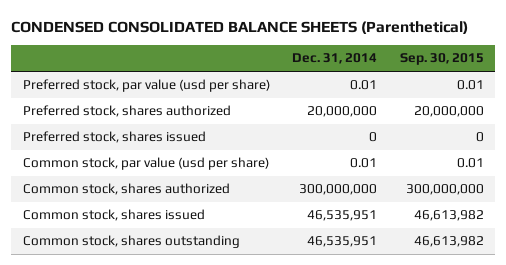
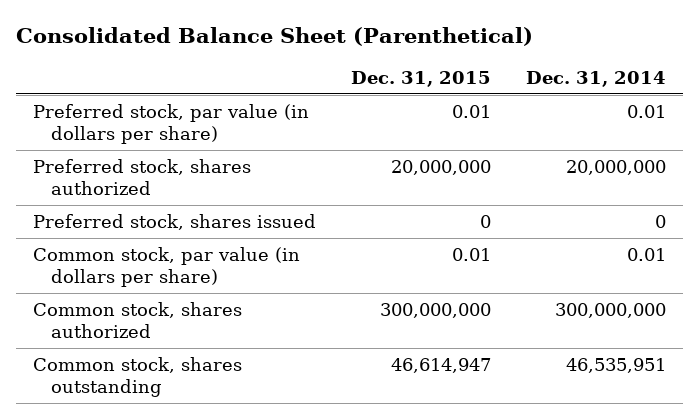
[11,20,469,34] CONDENSED CONSOLIDATED BALANCE SHEETS (Parenthetical) -> [15,27,533,47] Consolidated Balance Sheet (Parenthetical)
[399,53,484,66] Sep. 30, 2015 -> none
none -> [350,70,491,87] Dec. 31, 2015
[22,79,270,93] Preferred stock, par value (usd per share) -> [32,103,309,145] Preferred stock, par value (in dollars per share)
[22,157,269,171] Common stock, par value (usd per share) -> [32,246,300,288] Common stock, par value (in dollars per share)
[22,209,205,222] Common stock, shares issued -> none

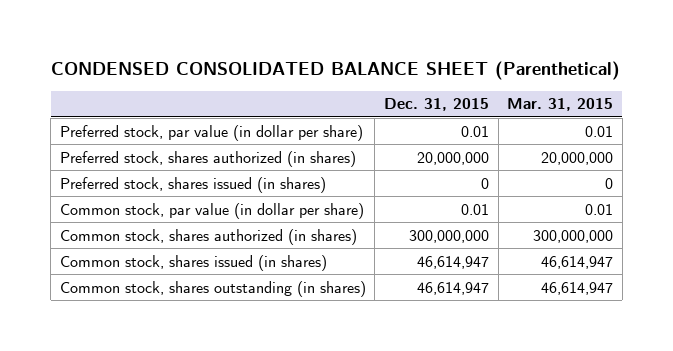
[15,27,533,47] Consolidated Balance Sheet (Parenthetical) -> [50,61,620,81] CONDENSED CONSOLIDATED BALANCE SHEET (Parenthetical)
[525,70,666,87] Dec. 31, 2014 -> none
none -> [507,98,614,112] Mar. 31, 2015
[32,103,309,145] Preferred stock, par value (in dollars per share) -> [59,124,363,141] Preferred stock, par value (in dollar per share)
[32,158,251,196] Preferred stock, shares authorized -> [59,150,356,167] Preferred stock, shares authorized (in shares)
[32,213,316,230] Preferred stock, shares issued -> [59,176,326,193] Preferred stock, shares issued (in shares)
[32,246,300,288] Common stock, par value (in dollars per share) -> [59,202,364,219] Common stock, par value (in dollar per share)
[32,301,242,339] Common stock, shares authorized -> [59,228,357,245] Common stock, shares authorized (in shares)
none -> [59,254,327,271] Common stock, shares issued (in shares)
[32,356,242,398] Common stock, shares outstanding -> [59,280,366,297] Common stock, shares outstanding (in shares)

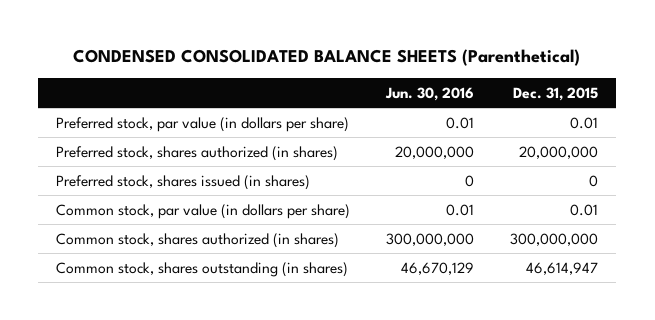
[50,61,620,81] CONDENSED CONSOLIDATED BALANCE SHEET (Parenthetical) -> [73,49,581,67] CONDENSED CONSOLIDATED BALANCE SHEETS (Parenthetical)
[507,98,614,112] Mar. 31, 2015 -> none
none -> [385,86,475,101] Jun. 30, 2016
[59,124,363,141] Preferred stock, par value (in dollar per share) -> [56,116,350,132] Preferred stock, par value (in dollars per share)
[59,202,364,219] Common stock, par value (in dollar per share) -> [56,203,351,219] Common stock, par value (in dollars per share)
[59,254,327,271] Common stock, shares issued (in shares) -> none

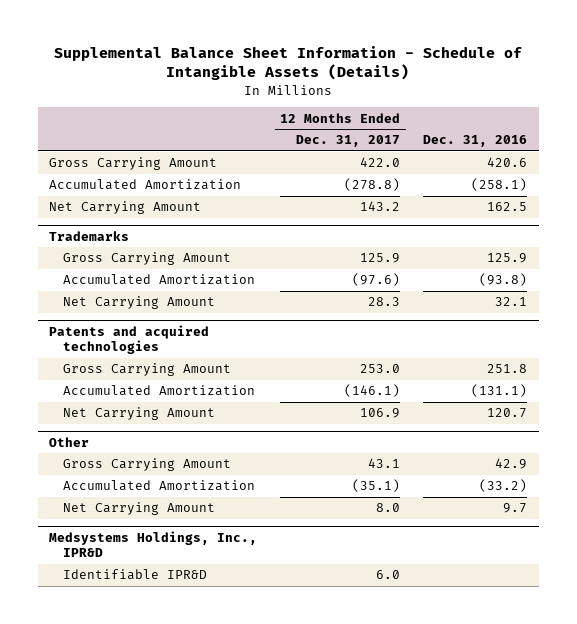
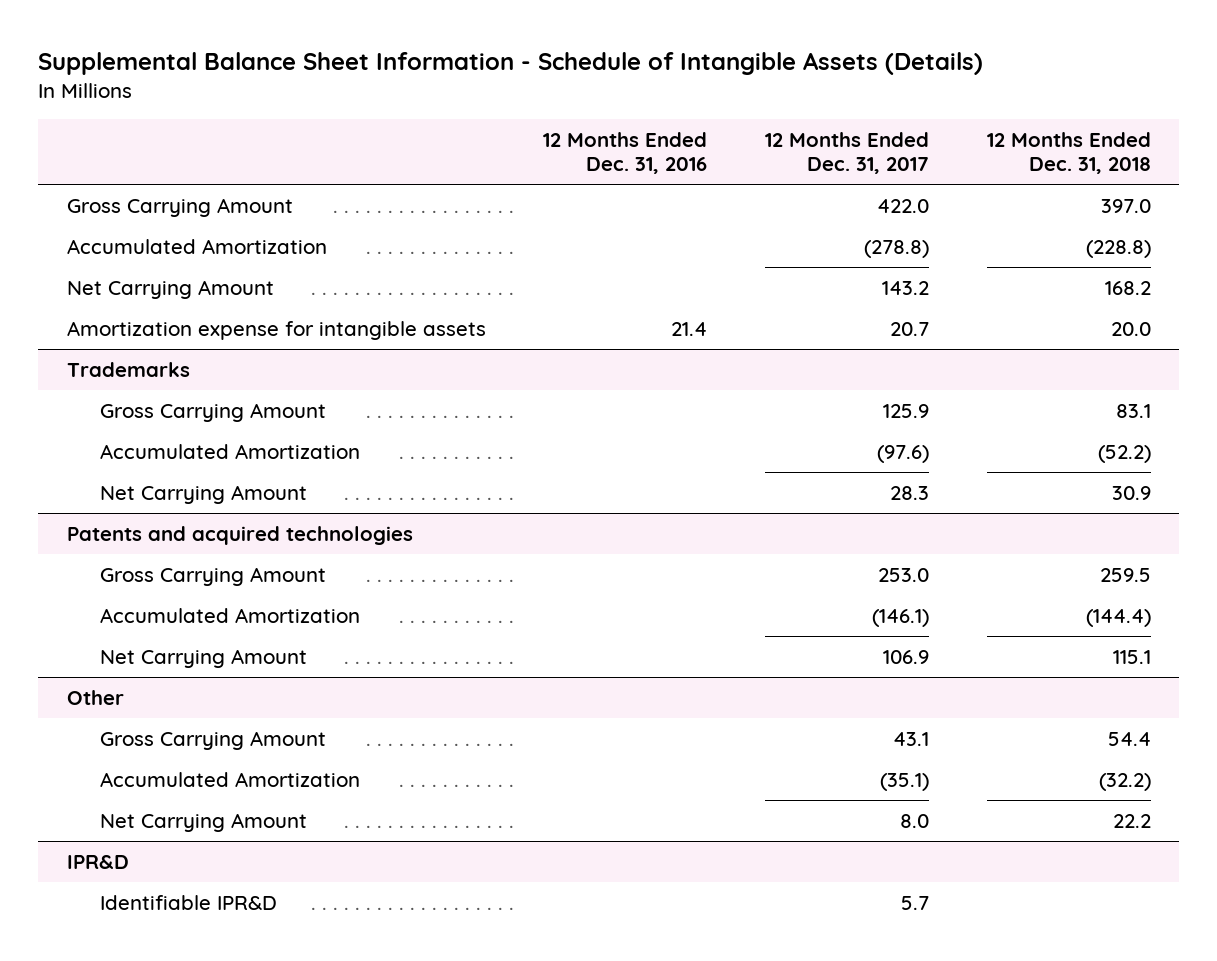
[423,135,528,148] Dec. 31, 2016 -> none
none -> [543,131,708,175] 12 Months Ended Dec. 31, 2016
none -> [986,131,1151,175] 12 Months Ended Dec. 31, 2018
none -> [66,320,486,340] Amortization expense for intangible assets
[49,531,258,558] Medsystems Holdings, Inc., IPR&D -> none
none -> [66,854,129,869] IPR&D
[376,570,401,580] 6.0 -> [900,895,929,910] 5.7

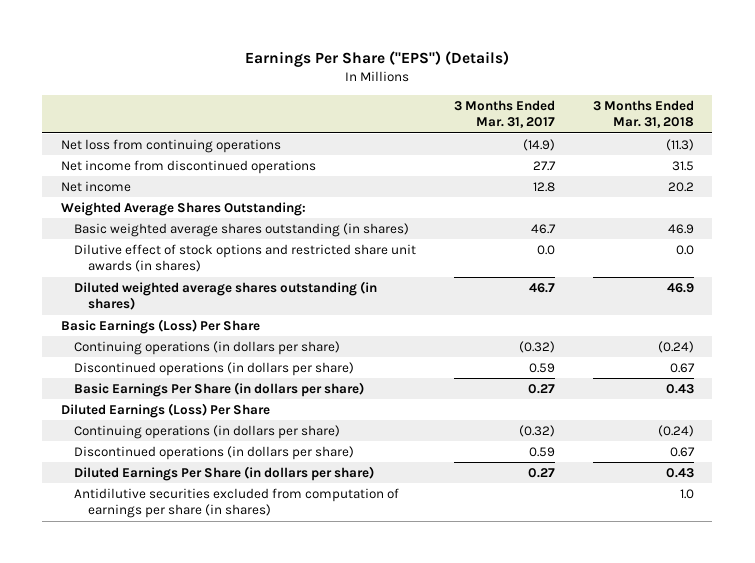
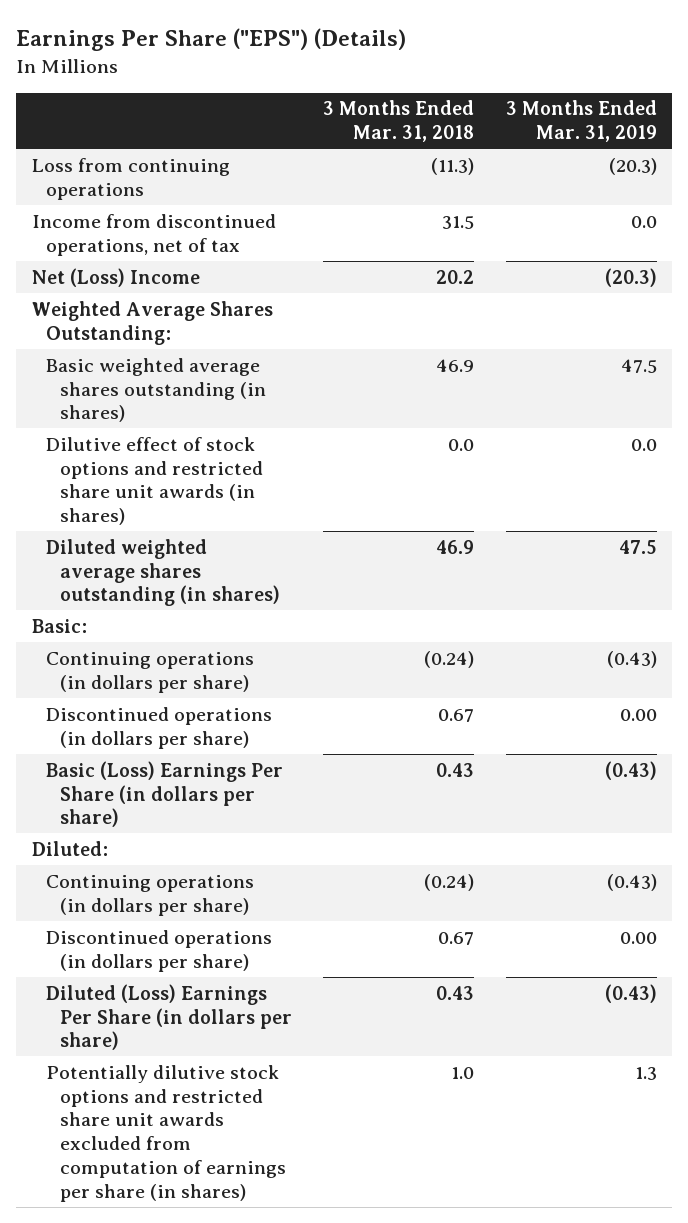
[454,99,556,129] 3 Months Ended Mar. 31, 2017 -> none
none -> [505,100,657,143] 3 Months Ended Mar. 31, 2019
[60,138,281,153] Net loss from continuing operations -> [31,157,230,200] Loss from continuing operations
[60,159,316,174] Net income from discontinued operations -> [31,213,276,256] Income from discontinued operations, net of tax
[60,180,131,192] Net income -> [31,267,200,287] Net (Loss) Income
[60,318,260,334] Basic Earnings (Loss) Per Share -> [31,618,87,633] Basic:
[74,381,365,397] Basic Earnings Per Share (in dollars per share) -> [45,760,283,828] Basic (Loss) Earnings Per Share (in dollars per share)
[60,402,270,418] Diluted Earnings (Loss) Per Share -> [31,840,108,856] Diluted:
[74,465,375,481] Diluted Earnings Per Share (in dollars per share) -> [45,983,293,1051] Diluted (Loss) Earnings Per Share (in dollars per share)
[74,487,400,519] Antidilutive securities excluded from computation of earnings per share (in shares) -> [45,1064,287,1203] Potentially dilutive stock options and restricted share unit awards excluded from computation of earnings per share (in shares)

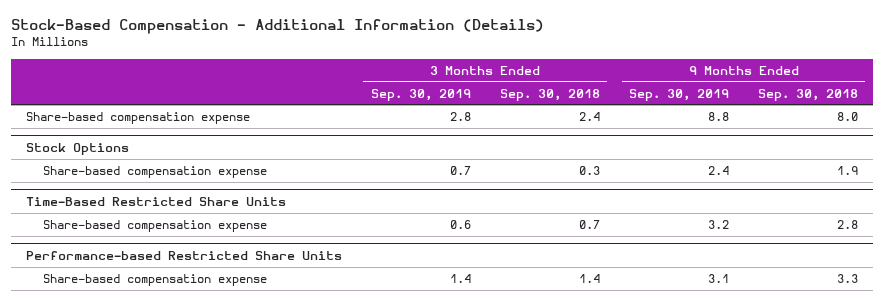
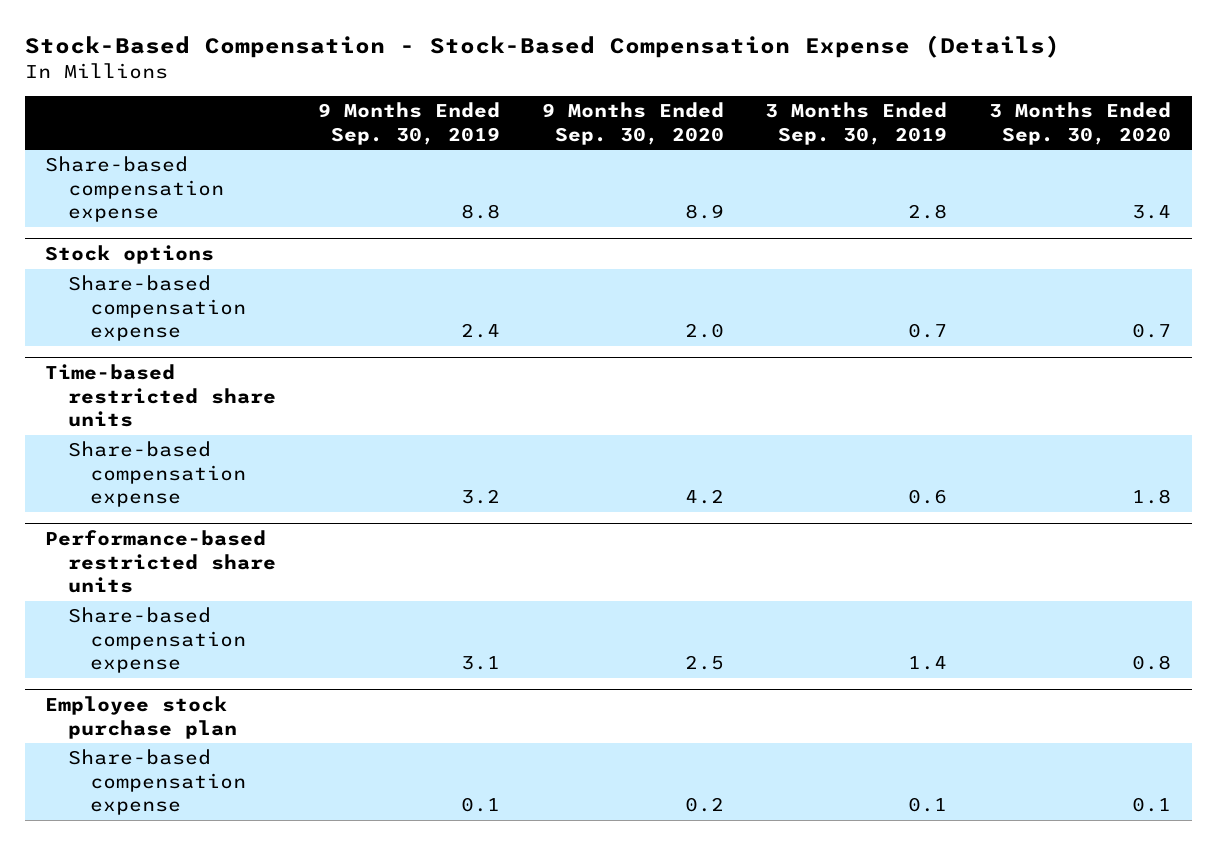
[11,18,545,34] Stock-Based Compensation - Additional Information (Details) -> [24,34,1060,58] Stock-Based Compensation - Stock-Based Compensation Expense (Details)
[499,88,600,101] Sep. 30, 2018 -> none
[758,88,859,101] Sep. 30, 2018 -> none
none -> [541,102,724,145] 9 Months Ended Sep. 30, 2020
none -> [989,102,1172,145] 3 Months Ended Sep. 30, 2020
[25,142,129,155] Stock Options -> [45,245,215,265] Stock options
[25,196,286,206] Time-Based Restricted Share Units -> [45,364,276,428] Time-based restricted share units
[25,250,342,260] Performance-based Restricted Share Units -> [45,530,276,594] Performance-based restricted share units
none -> [45,696,237,739] Employee stock purchase plan
none -> [67,749,247,816] Share-based compensation expense

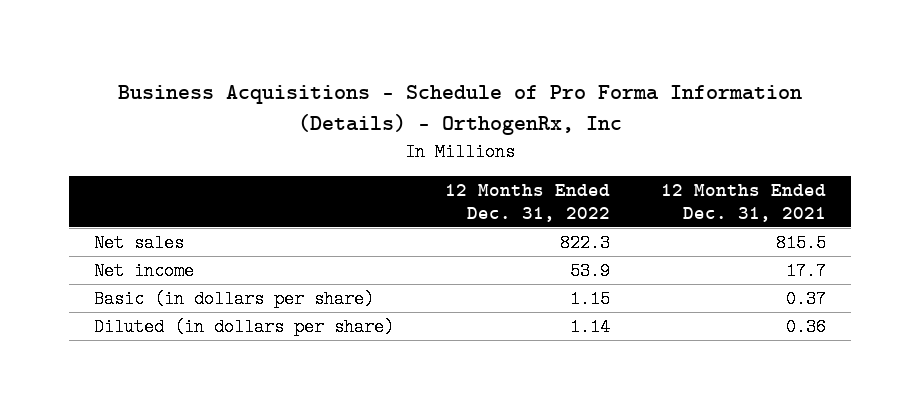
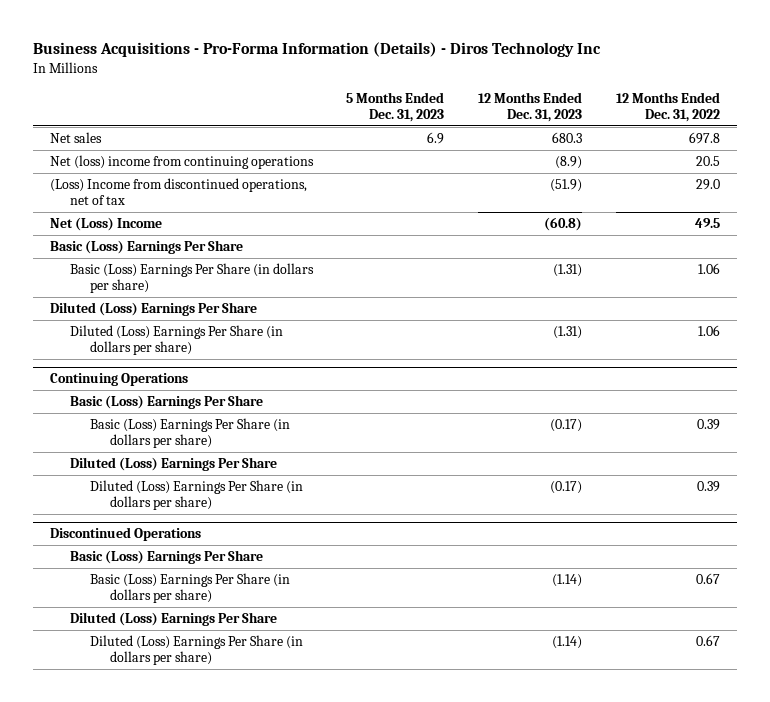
[117,85,802,135] Business Acquisitions - Schedule of Pro Forma Information (Details) - OrthogenRx, Inc -> [32,42,601,58] Business Acquisitions - Pro-Forma Information (Details) - Diros Technology Inc
[660,184,826,222] 12 Months Ended Dec. 31, 2021 -> none
none -> [346,92,445,123] 5 Months Ended Dec. 31, 2023
none -> [478,92,583,123] 12 Months Ended Dec. 31, 2023
[559,233,610,252] 822.3 -> [689,132,721,145] 697.8
none -> [49,155,314,170] Net (loss) income from continuing operations
none -> [49,178,307,206] (Loss) Income from discontinued operations, net of tax
[93,261,194,280] Net income -> [49,217,162,232] Net (Loss) Income
[569,261,610,280] 53.9 -> [695,218,721,229] 49.5
none -> [49,240,243,255] Basic (Loss) Earnings Per Share
[93,289,374,308] Basic (in dollars per share) -> [69,263,314,294] Basic (Loss) Earnings Per Share (in dollars per share)
[569,289,610,308] 1.15 -> [698,263,721,275] 1.06
none -> [49,302,257,317] Diluted (Loss) Earnings Per Share
[93,317,394,336] Diluted (in dollars per share) -> [69,325,283,356] Diluted (Loss) Earnings Per Share (in dollars per share)
[569,317,610,336] 1.14 -> [698,325,721,337] 1.06
none -> [49,373,188,387] Continuing Operations
none -> [69,395,263,410] Basic (Loss) Earnings Per Share
none -> [89,418,290,449] Basic (Loss) Earnings Per Share (in dollars per share)
none -> [69,457,277,472] Diluted (Loss) Earnings Per Share
none -> [89,480,303,511] Diluted (Loss) Earnings Per Share (in dollars per share)
none -> [49,527,201,542] Discontinued Operations
none -> [69,550,263,565] Basic (Loss) Earnings Per Share
none -> [89,573,290,604] Basic (Loss) Earnings Per Share (in dollars per share)
none -> [69,612,277,627] Diluted (Loss) Earnings Per Share
none -> [89,635,303,666] Diluted (Loss) Earnings Per Share (in dollars per share)

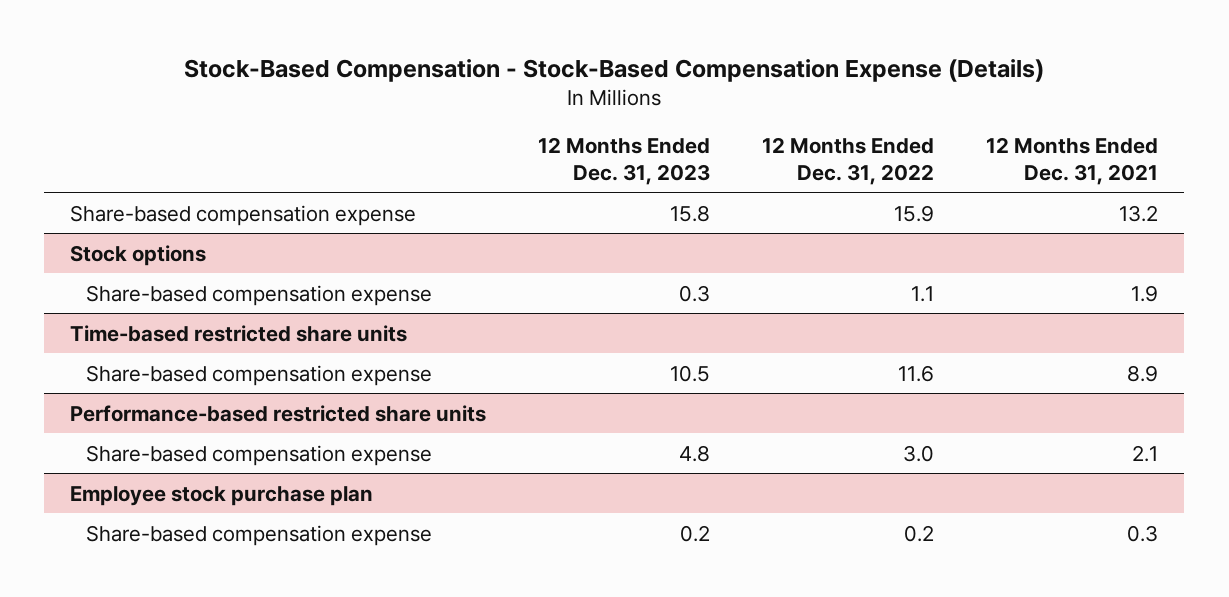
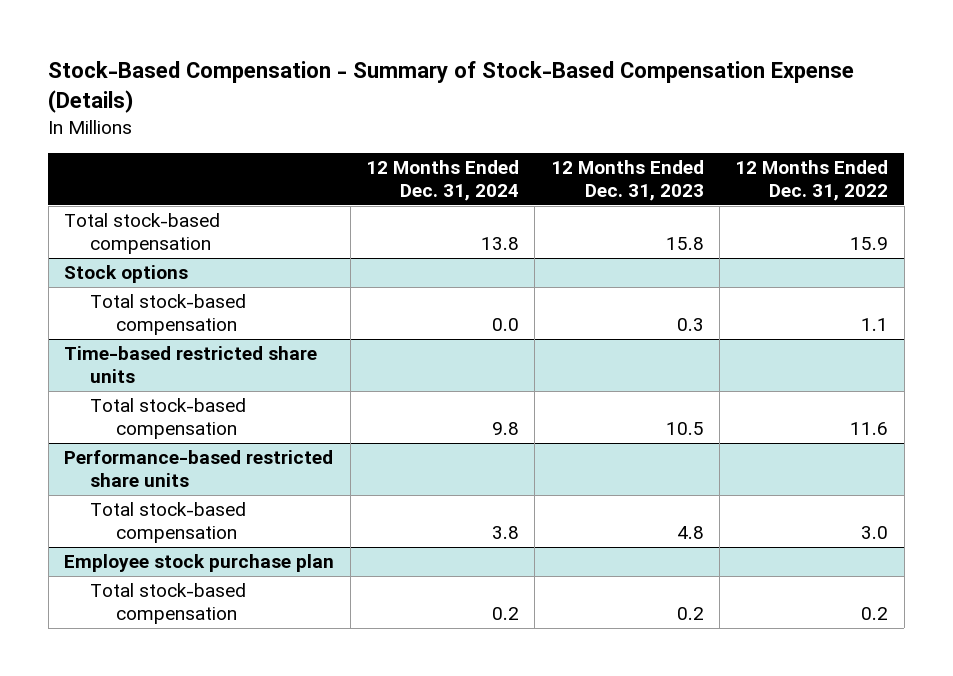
[184,58,1045,82] Stock-Based Compensation - Stock-Based Compensation Expense (Details) -> [48,61,855,113] Stock-Based Compensation - Summary of Stock-Based Compensation Expense (Details)
[986,137,1159,185] 12 Months Ended Dec. 31, 2021 -> none
none -> [365,160,519,202] 12 Months Ended Dec. 31, 2024
[70,204,417,226] Share-based compensation expense -> [64,213,221,255] Total stock-based compensation
[86,284,433,306] Share-based compensation expense -> [90,294,247,336] Total stock-based compensation
[86,364,433,386] Share-based compensation expense -> [90,398,247,440] Total stock-based compensation
[86,444,433,466] Share-based compensation expense -> [90,502,247,544] Total stock-based compensation
[86,524,433,546] Share-based compensation expense -> [90,583,247,625] Total stock-based compensation

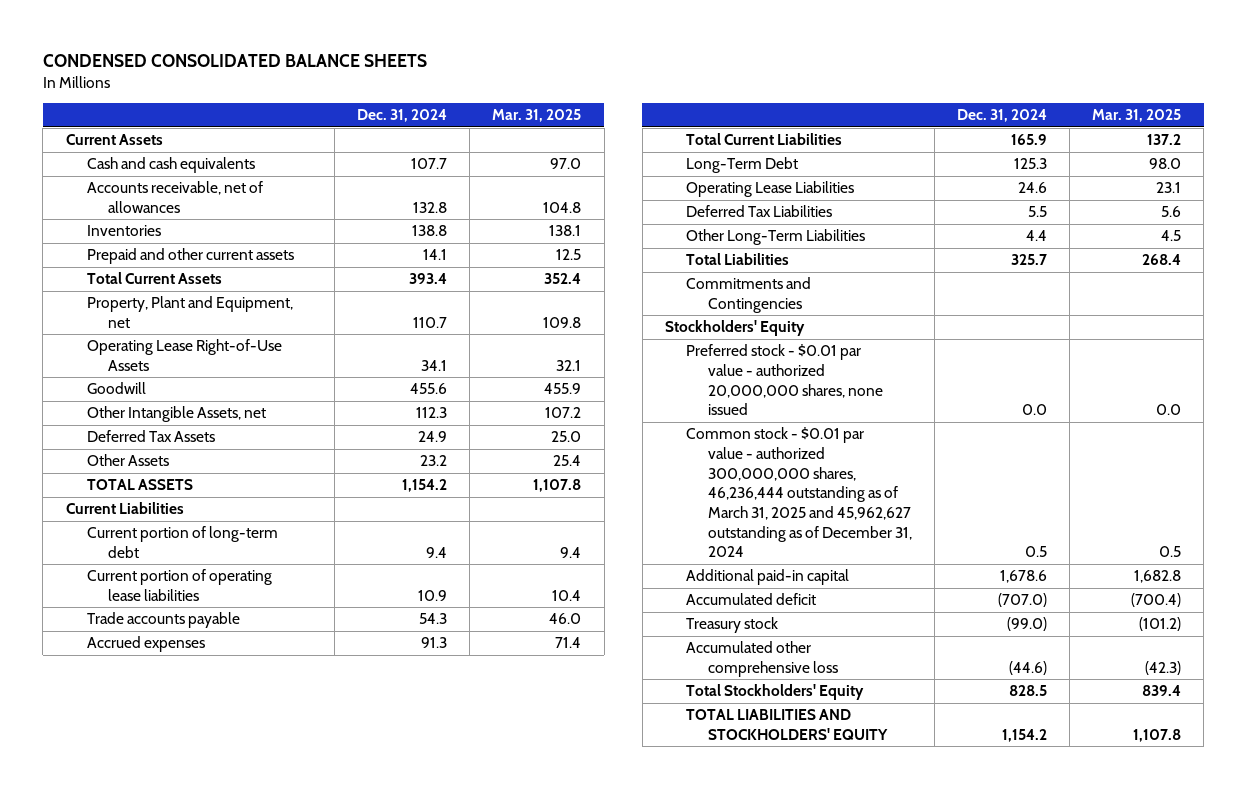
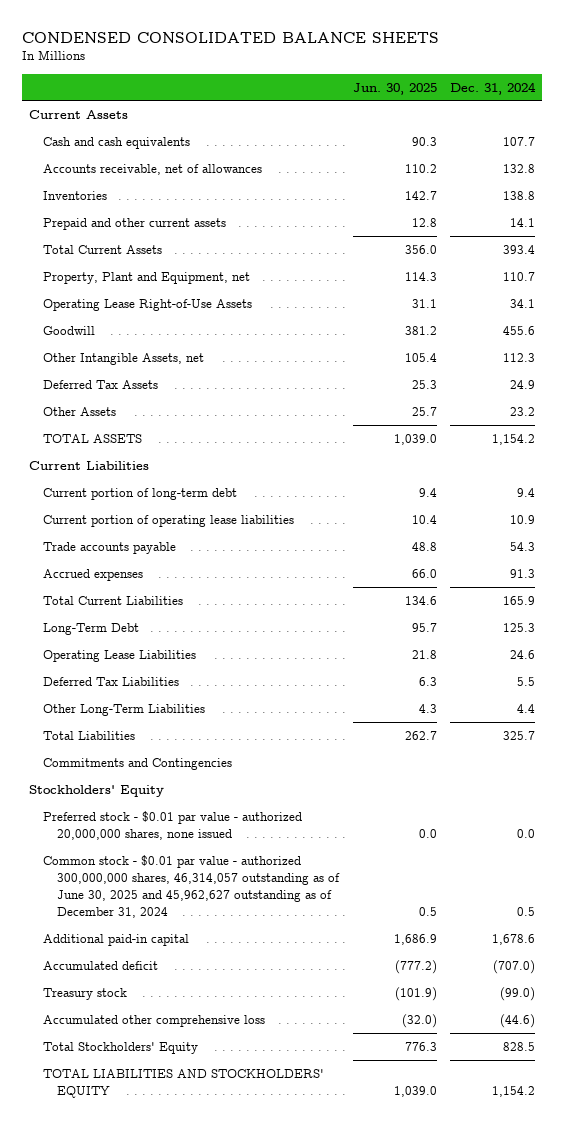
[492,109,582,123] Mar. 31, 2025 -> none
none -> [352,82,437,95] Jun. 30, 2025
[686,427,912,558] Common stock - $0.01 par value - authorized 300,000,000 shares, 46,236,444 outstanding as of March 31, 2025 and 45,962,627 outstanding as of December 31, 2024 -> [43,854,341,919] Common stock - $0.01 par value - authorized 300,000,000 shares, 46,314,057 outstanding as of June 30, 2025 and 45,962,627 outstanding as of December 31, 2024

